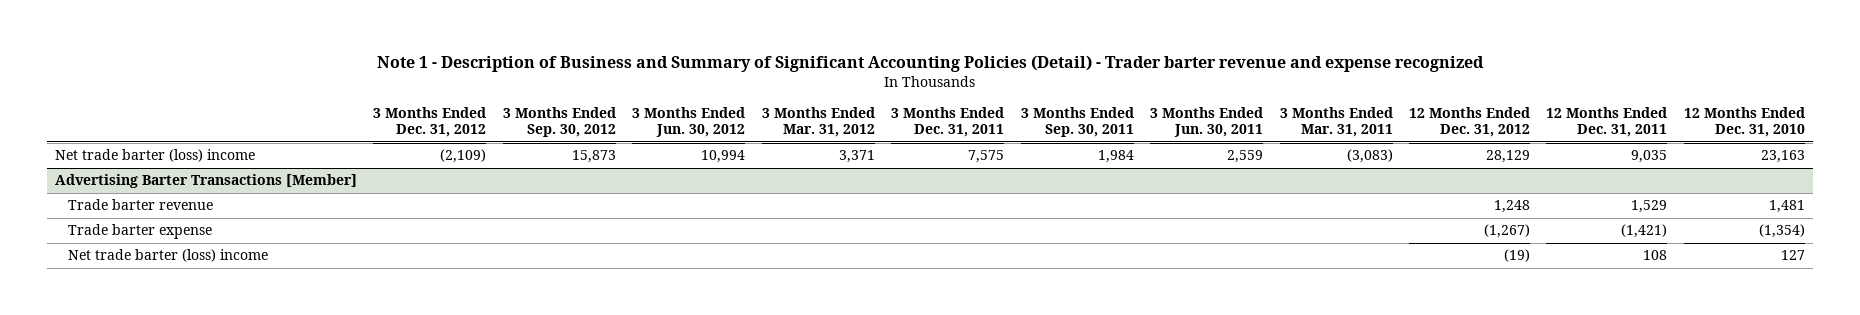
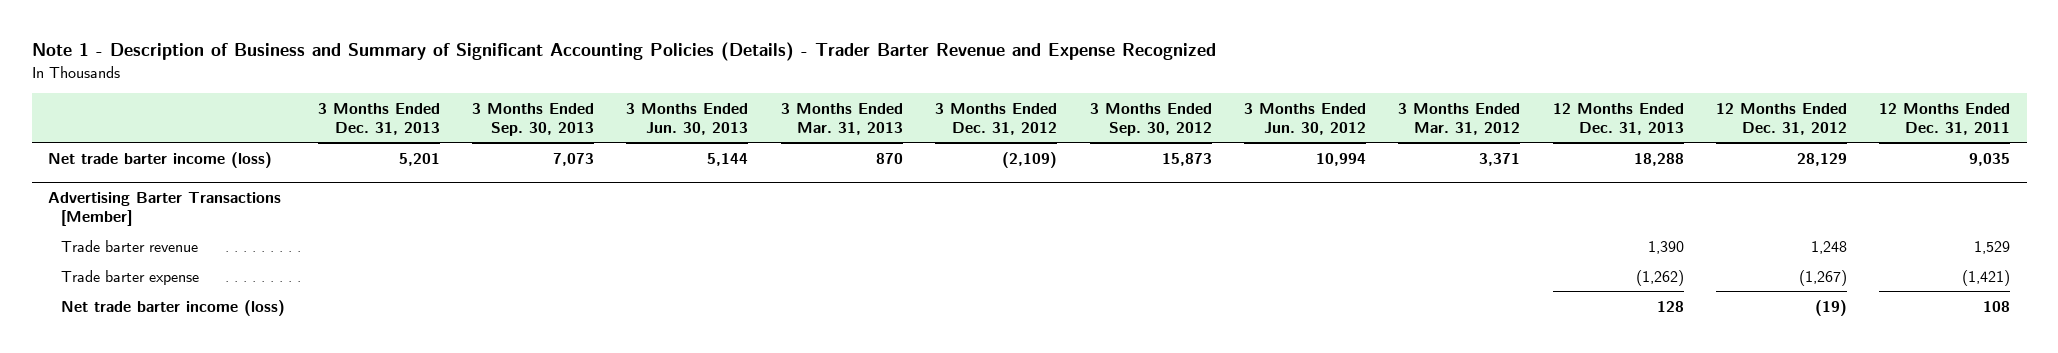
[376,55,1484,73] Note 1 - Description of Business and Summary of Significant Accounting Policies (Detail) - Trader barter revenue and expense recognized -> [31,42,1216,62] Note 1 - Description of Business and Summary of Significant Accounting Policies (Details) - Trader Barter Revenue and Expense Recognized
[891,106,1005,138] 3 Months Ended Dec. 31, 2011 -> none
[1020,106,1134,138] 3 Months Ended Sep. 30, 2011 -> none
[1150,106,1264,138] 3 Months Ended Jun. 30, 2011 -> none
[1279,106,1393,138] 3 Months Ended Mar. 31, 2011 -> none
[1683,106,1805,138] 12 Months Ended Dec. 31, 2010 -> none
none -> [317,103,440,135] 3 Months Ended Dec. 31, 2013
none -> [472,103,595,136] 3 Months Ended Sep. 30, 2013
none -> [626,103,749,135] 3 Months Ended Jun. 30, 2013
none -> [780,103,903,135] 3 Months Ended Mar. 31, 2013
none -> [1552,103,1684,135] 12 Months Ended Dec. 31, 2013
[54,149,255,163] Net trade barter (loss) income -> [47,151,272,168] Net trade barter income (loss)
[68,249,269,263] Net trade barter (loss) income -> [61,299,286,316] Net trade barter income (loss)

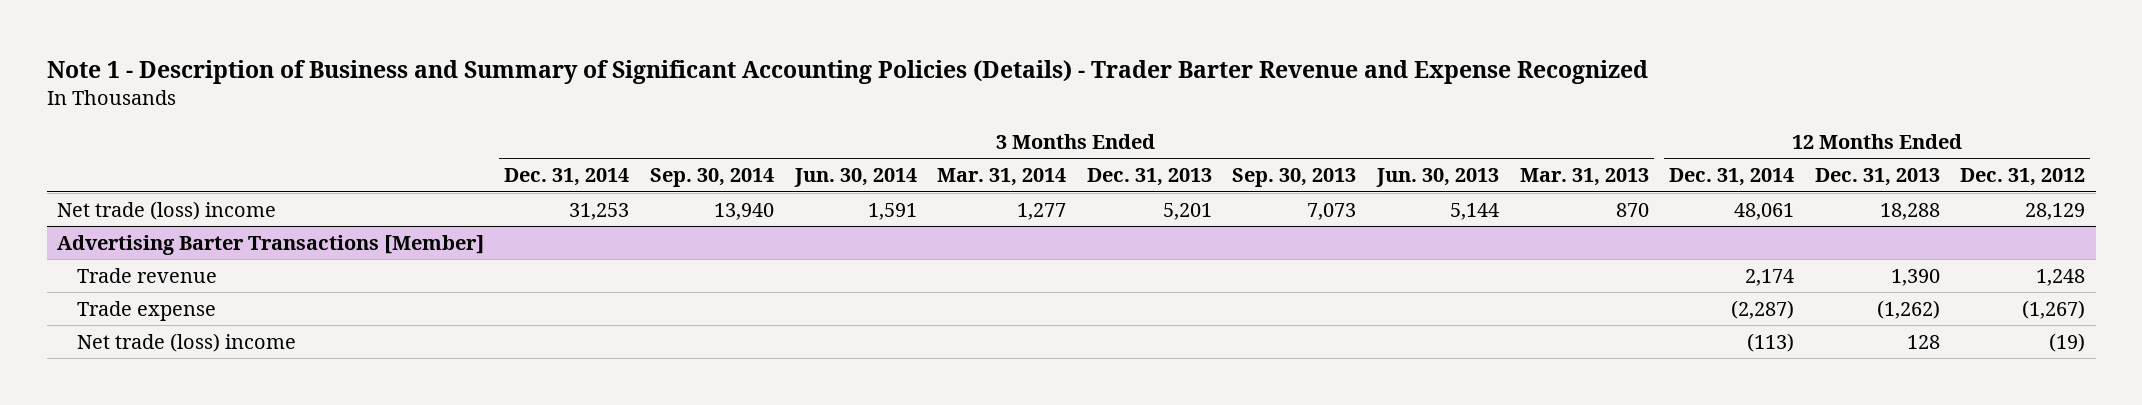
[935,103,1058,135] 3 Months Ended Dec. 31, 2012 -> none
[1089,103,1212,136] 3 Months Ended Sep. 30, 2012 -> none
[1243,103,1366,135] 3 Months Ended Jun. 30, 2012 -> none
[1398,103,1521,135] 3 Months Ended Mar. 31, 2012 -> none
[1879,103,2011,135] 12 Months Ended Dec. 31, 2011 -> none
none -> [504,168,630,187] Dec. 31, 2014
none -> [650,168,775,188] Sep. 30, 2014
none -> [793,168,917,188] Jun. 30, 2014
none -> [937,168,1067,187] Mar. 31, 2014
none -> [1669,168,1795,187] Dec. 31, 2014
[47,151,272,168] Net trade barter income (loss) -> [56,200,276,220] Net trade (loss) income
[61,239,199,252] Trade barter revenue -> [76,267,217,283] Trade revenue
[61,269,200,285] Trade barter expense -> [76,300,216,321] Trade expense
[61,299,286,316] Net trade barter income (loss) -> [76,332,296,352] Net trade (loss) income

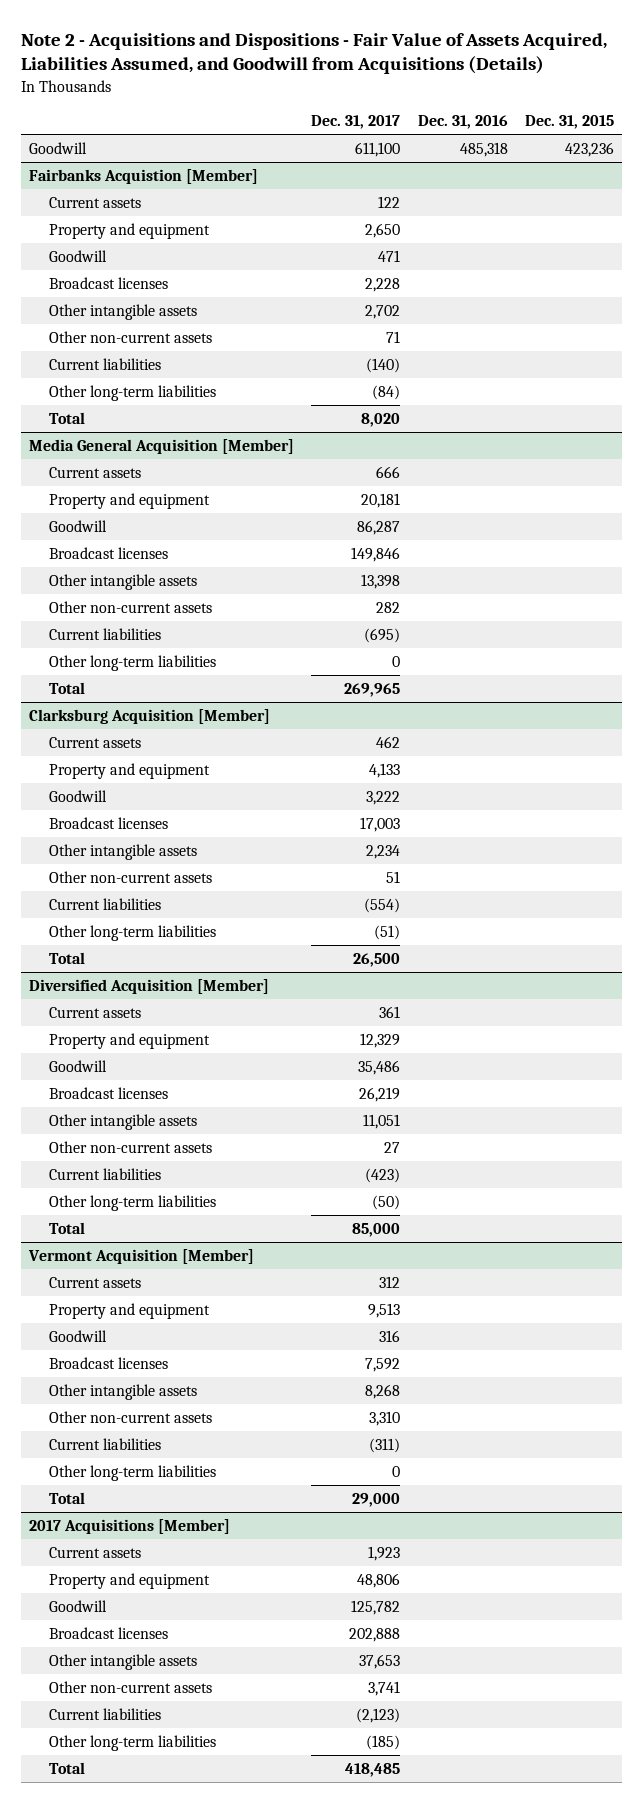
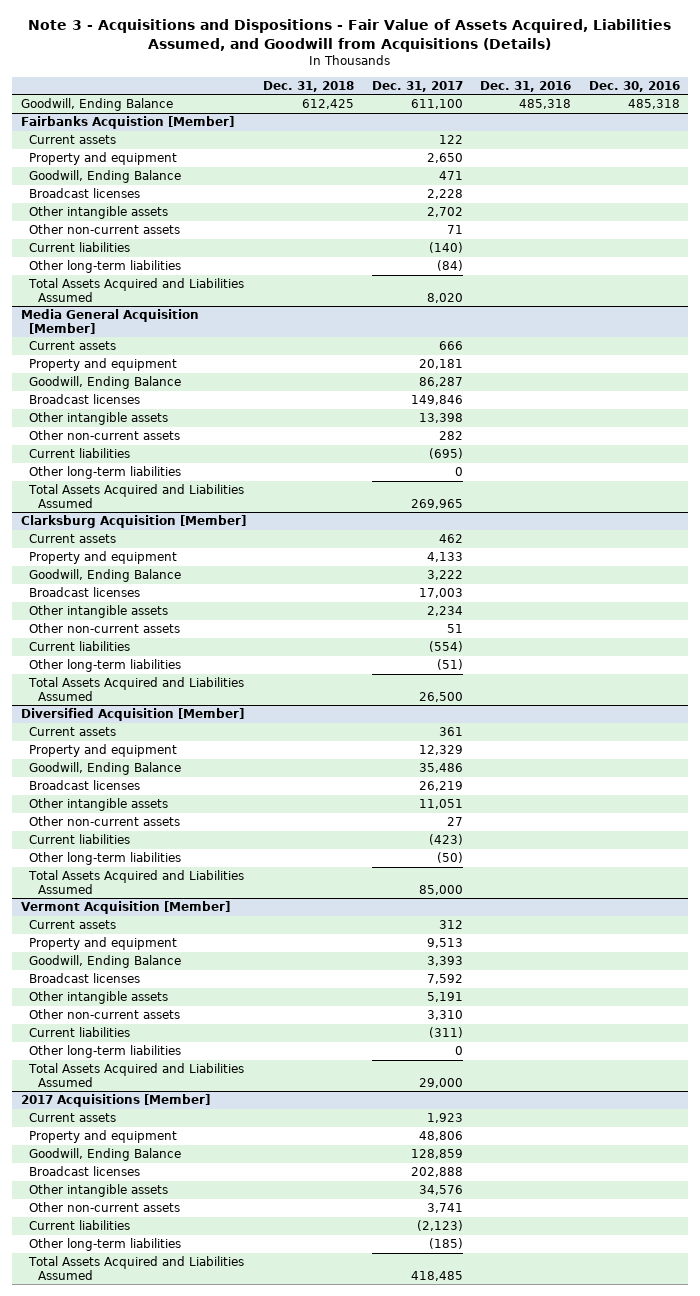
[20,32,607,75] Note 2 - Acquisitions and Dispositions - Fair Value of Assets Acquired, Liabilities Assumed, and Goodwill from Acquisitions (Details) -> [28,19,672,52] Note 3 - Acquisitions and Dispositions - Fair Value of Assets Acquired, Liabilities Assumed, and Goodwill from Acquisitions (Details)
[524,115,614,130] Dec. 31, 2015 -> none
none -> [263,80,355,92] Dec. 31, 2018
none -> [588,80,680,92] Dec. 30, 2016
[29,141,88,154] Goodwill -> [20,98,173,112] Goodwill, Ending Balance
[49,249,108,262] Goodwill -> [29,170,182,184] Goodwill, Ending Balance
[49,411,86,424] Total -> [28,278,245,302] Total Assets Acquired and Liabilities Assumed
[49,519,108,532] Goodwill -> [29,376,182,390] Goodwill, Ending Balance
[49,681,86,694] Total -> [28,484,245,508] Total Assets Acquired and Liabilities Assumed
[49,789,108,802] Goodwill -> [29,569,182,583] Goodwill, Ending Balance
[49,951,86,964] Total -> [28,677,245,701] Total Assets Acquired and Liabilities Assumed
[49,1059,108,1072] Goodwill -> [29,762,182,776] Goodwill, Ending Balance
[49,1221,86,1234] Total -> [28,870,245,894] Total Assets Acquired and Liabilities Assumed
[49,1329,108,1342] Goodwill -> [29,955,182,969] Goodwill, Ending Balance
[379,1329,401,1342] 316 -> [426,956,463,967] 3,393
[365,1383,401,1399] 8,268 -> [426,992,463,1003] 5,191
[49,1491,86,1504] Total -> [28,1063,245,1087] Total Assets Acquired and Liabilities Assumed
[49,1599,108,1612] Goodwill -> [29,1148,182,1162] Goodwill, Ending Balance
[351,1599,401,1615] 125,782 -> [410,1149,463,1160] 128,859
[359,1653,401,1669] 37,653 -> [418,1185,463,1196] 34,576
[49,1761,86,1774] Total -> [28,1256,245,1280] Total Assets Acquired and Liabilities Assumed

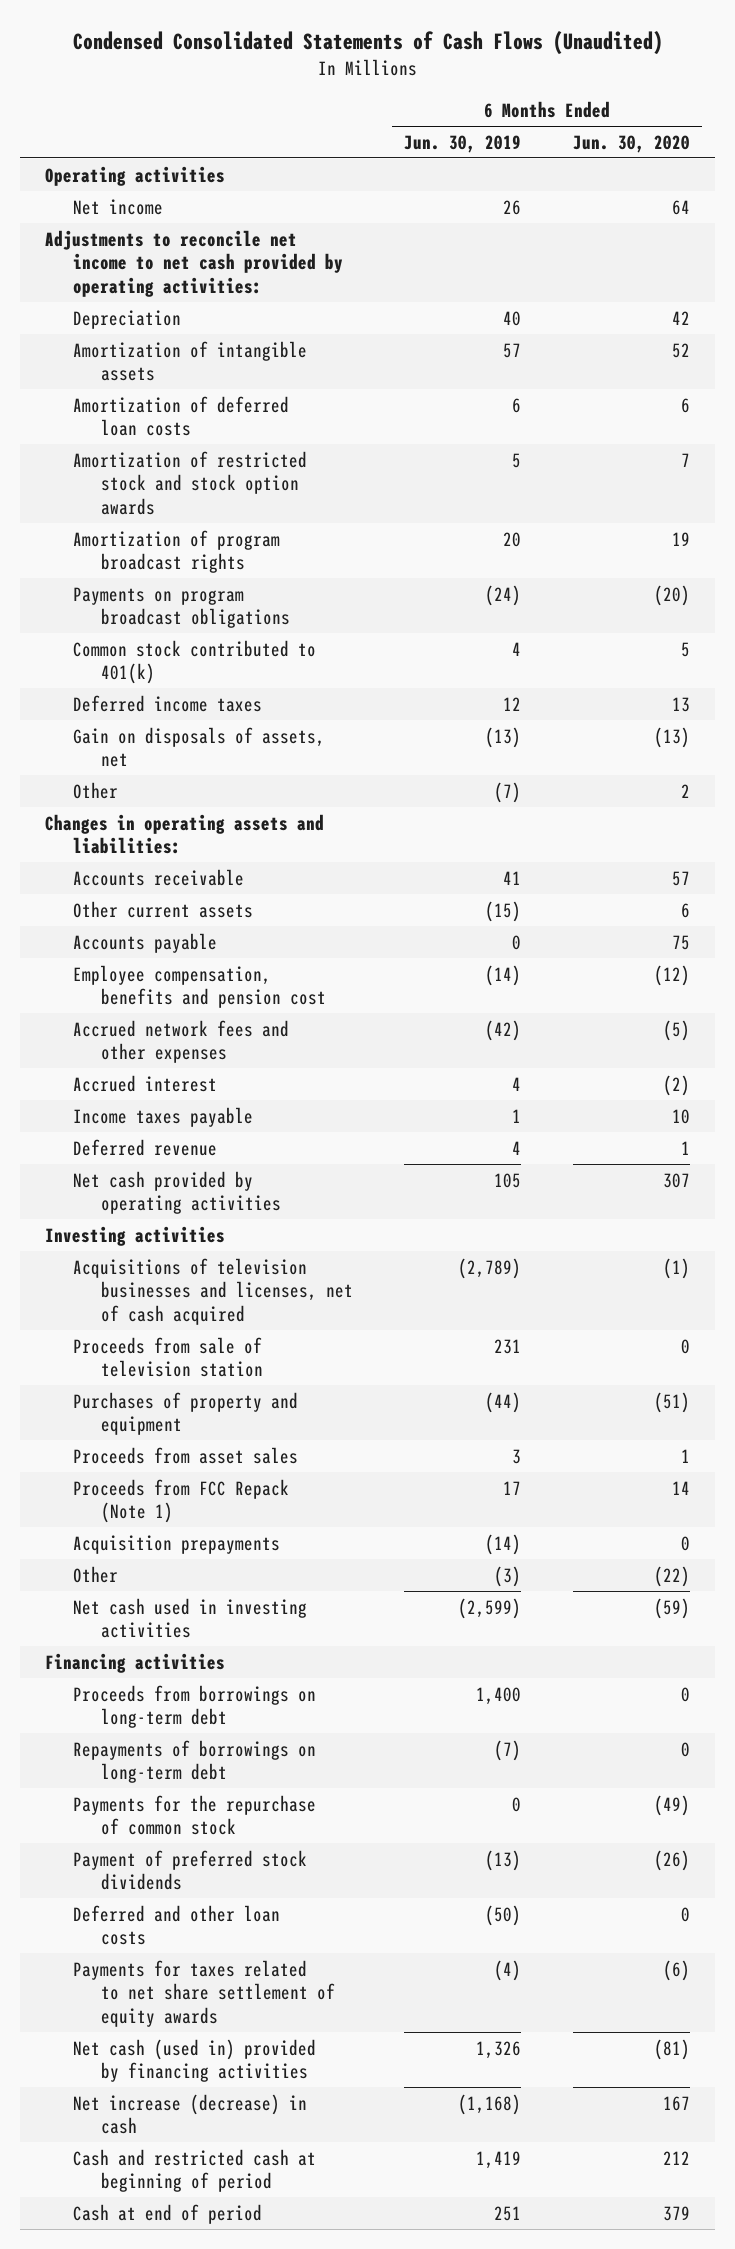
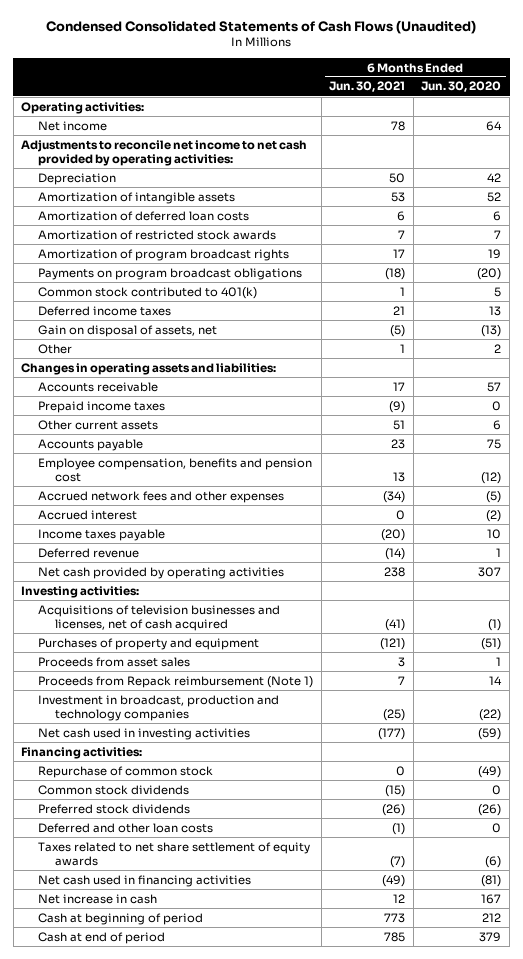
[404,134,522,153] Jun. 30, 2019 -> none
none -> [329,81,406,93] Jun. 30, 2021
[45,165,226,186] Operating activities -> [21,101,145,114] Operating activities:
[73,450,308,515] Amortization of restricted stock and stock option awards -> [38,229,277,240] Amortization of restricted stock awards
[73,726,326,768] Gain on disposals of assets, net -> [38,324,218,337] Gain on disposal of assets, net
none -> [38,400,166,413] Prepaid income taxes
[45,1225,226,1246] Investing activities -> [21,585,140,598] Investing activities:
[73,1336,264,1378] Proceeds from sale of television station -> none
[73,1534,281,1554] Acquisition prepayments -> none
[73,1565,119,1583] Other -> none
[73,1478,290,1524] Proceeds from FCC Repack (Note 1) -> [38,675,314,688] Proceeds from Repack reimbursement (Note 1)
none -> [38,694,280,721] Investment in broadcast, production and technology companies
[73,1684,317,1729] Proceeds from borrowings on long-term debt -> none
[73,1739,317,1784] Repayments of borrowings on long-term debt -> none
[45,1652,226,1673] Financing activities -> [21,746,143,759] Financing activities:
[73,1794,317,1836] Payments for the repurchase of common stock -> [38,765,214,778] Repurchase of common stock
none -> [38,784,190,795] Common stock dividends
[73,1849,308,1891] Payment of preferred stock dividends -> [38,803,191,814] Preferred stock dividends
[73,1959,336,2027] Payments for taxes related to net share settlement of equity awards -> [38,841,311,866] Taxes related to net share settlement of equity awards
[73,2038,317,2083] Net cash (used in) provided by financing activities -> [38,874,252,887] Net cash used in financing activities
[73,2093,308,2135] Net increase (decrease) in cash -> [38,893,158,904] Net increase in cash
[73,2148,317,2193] Cash and restricted cash at beginning of period -> [38,912,204,925] Cash at beginning of period

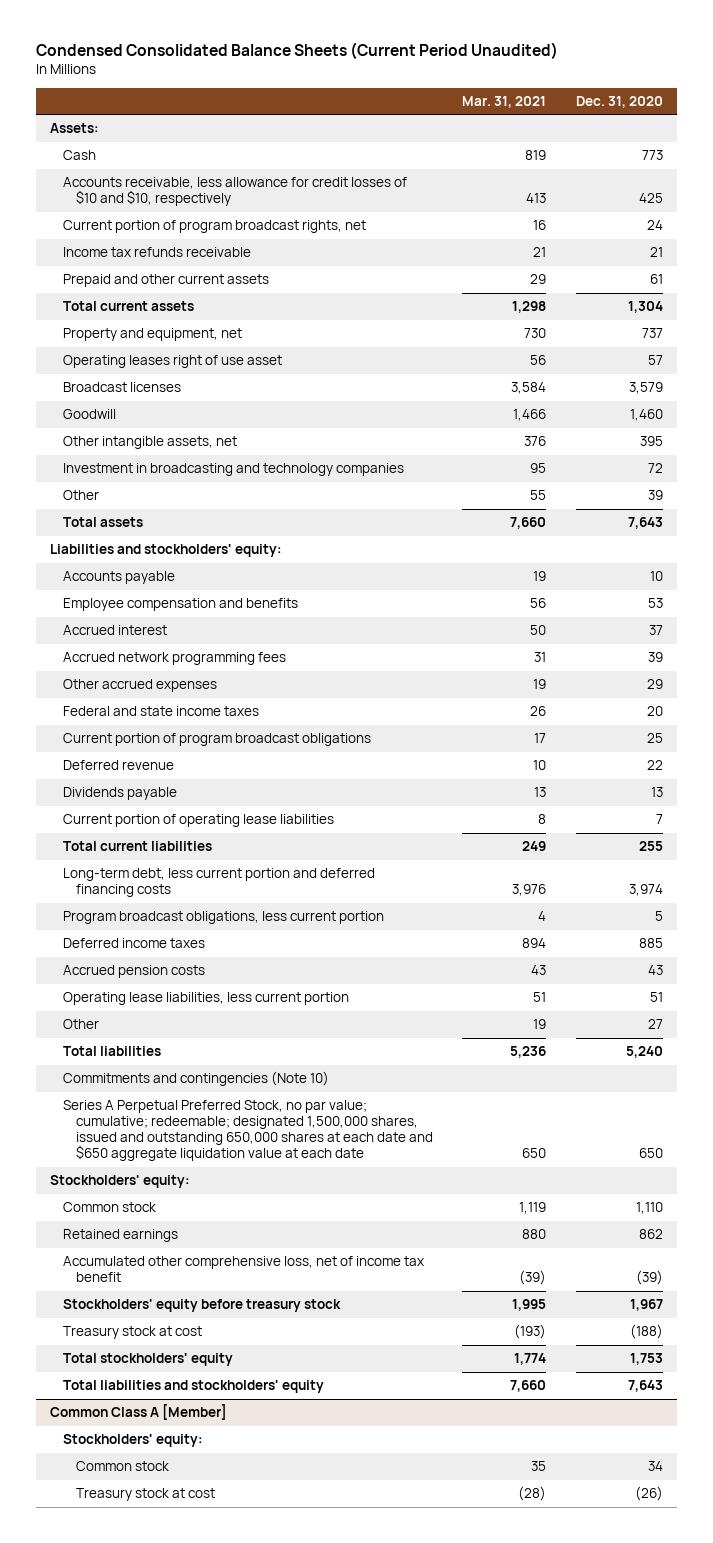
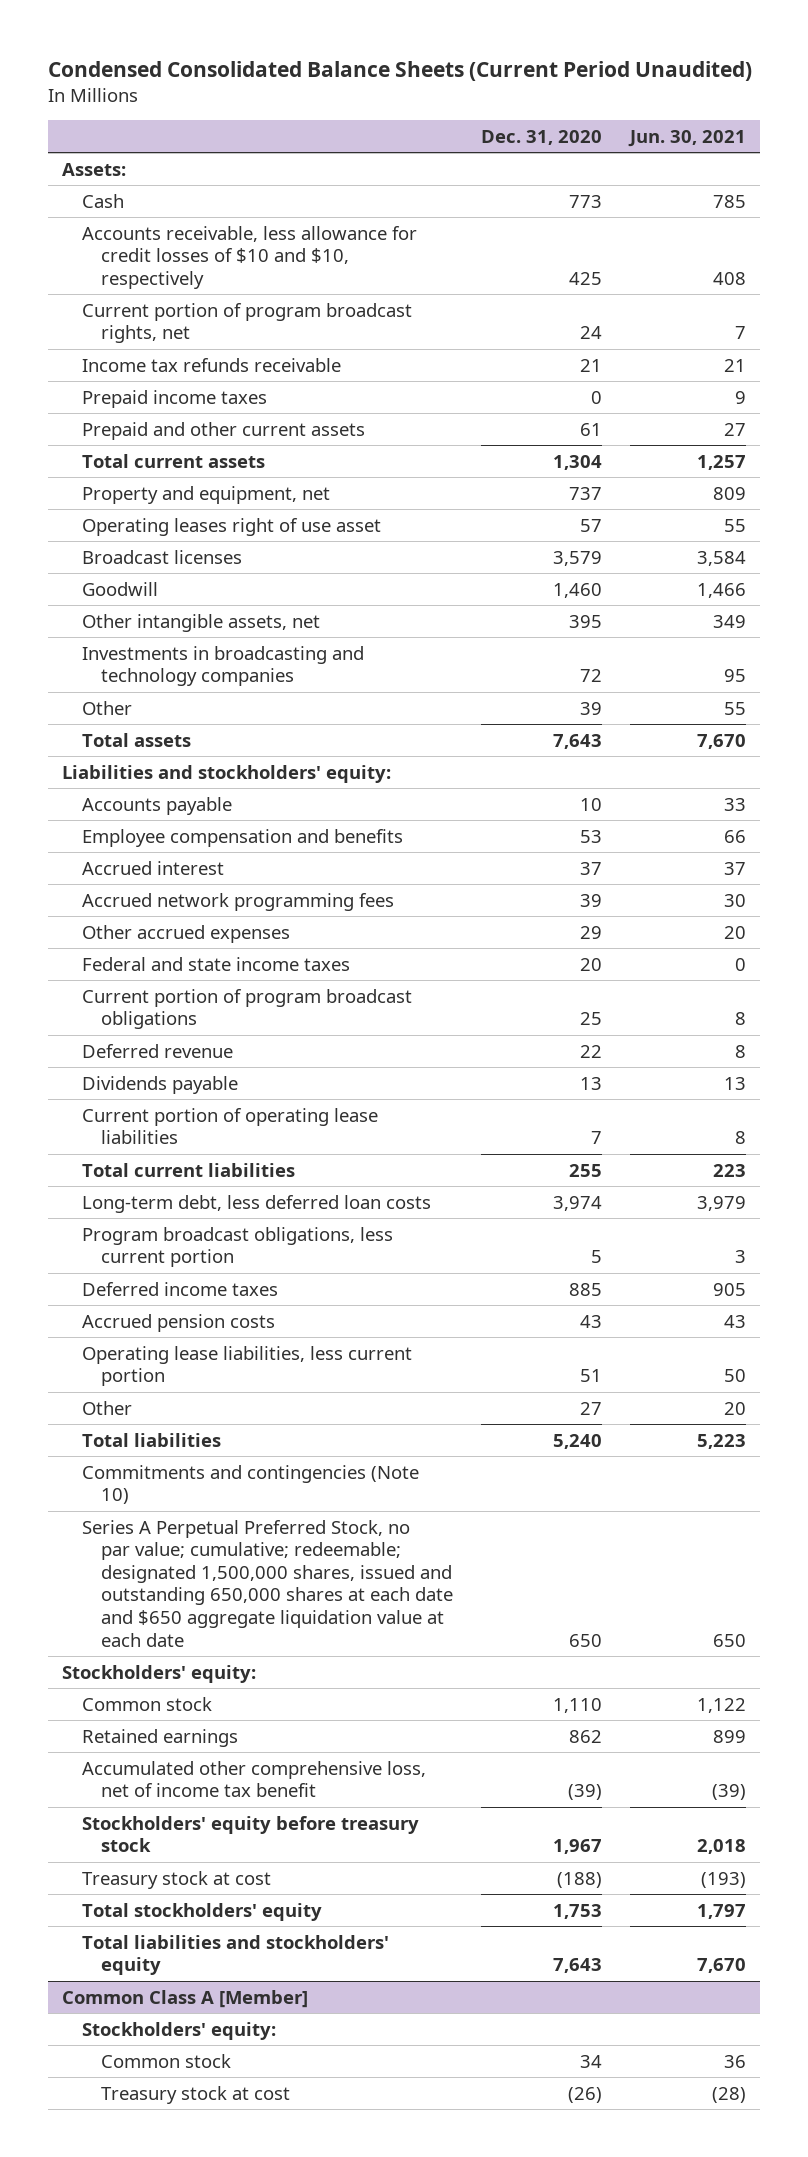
[462,95,547,108] Mar. 31, 2021 -> none
none -> [627,129,746,147] Jun. 30, 2021
none -> [81,389,267,408] Prepaid income taxes
[63,463,405,477] Investment in broadcasting and technology companies -> [81,645,364,687] Investments in broadcasting and technology companies
[63,868,376,898] Long-term debt, less current portion and deferred financing costs -> [81,1194,431,1213] Long-term debt, less deferred loan costs

